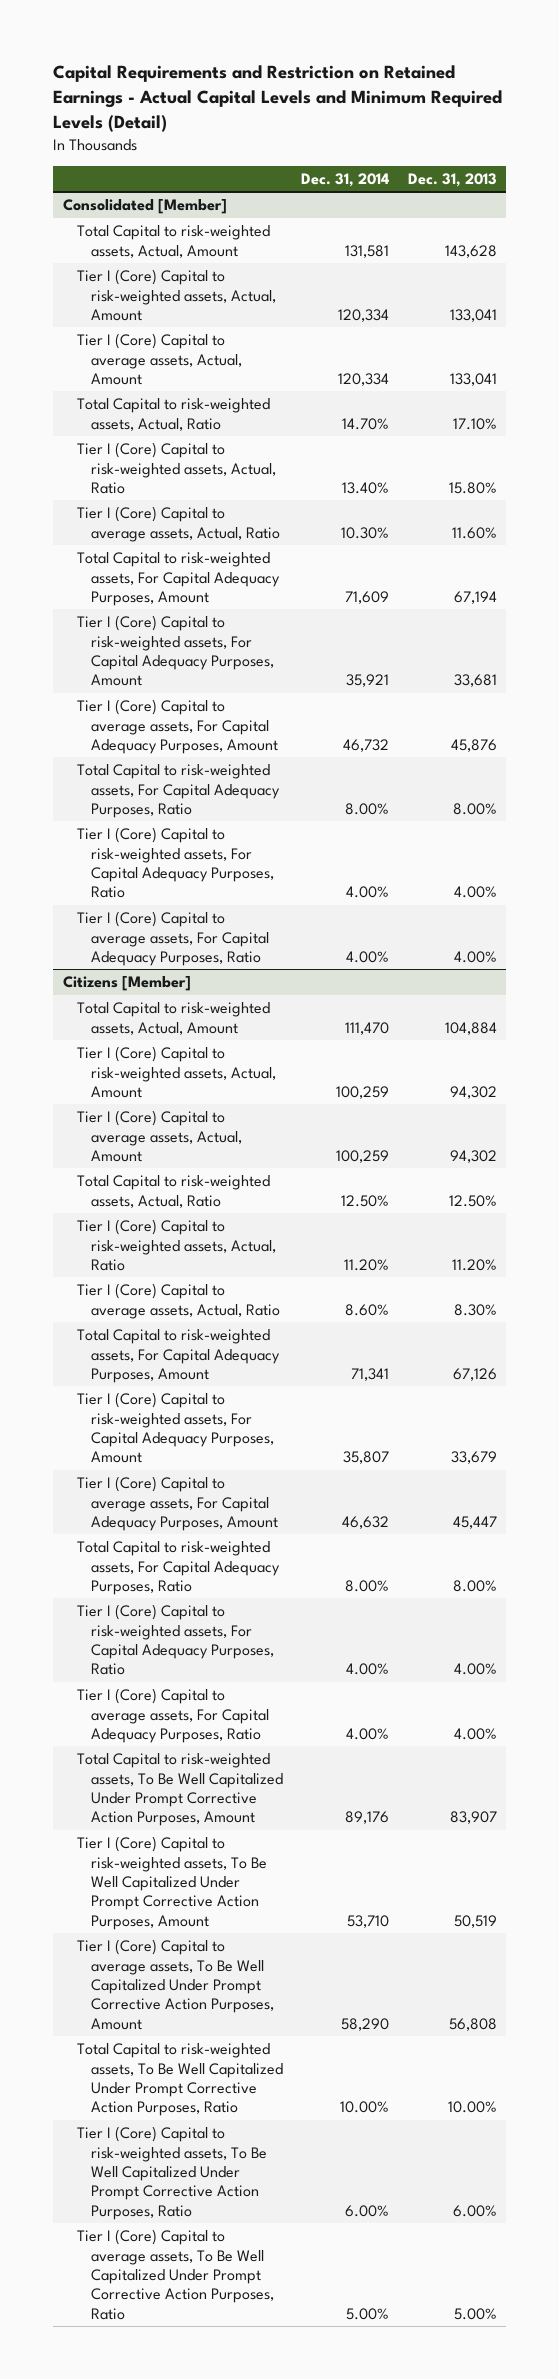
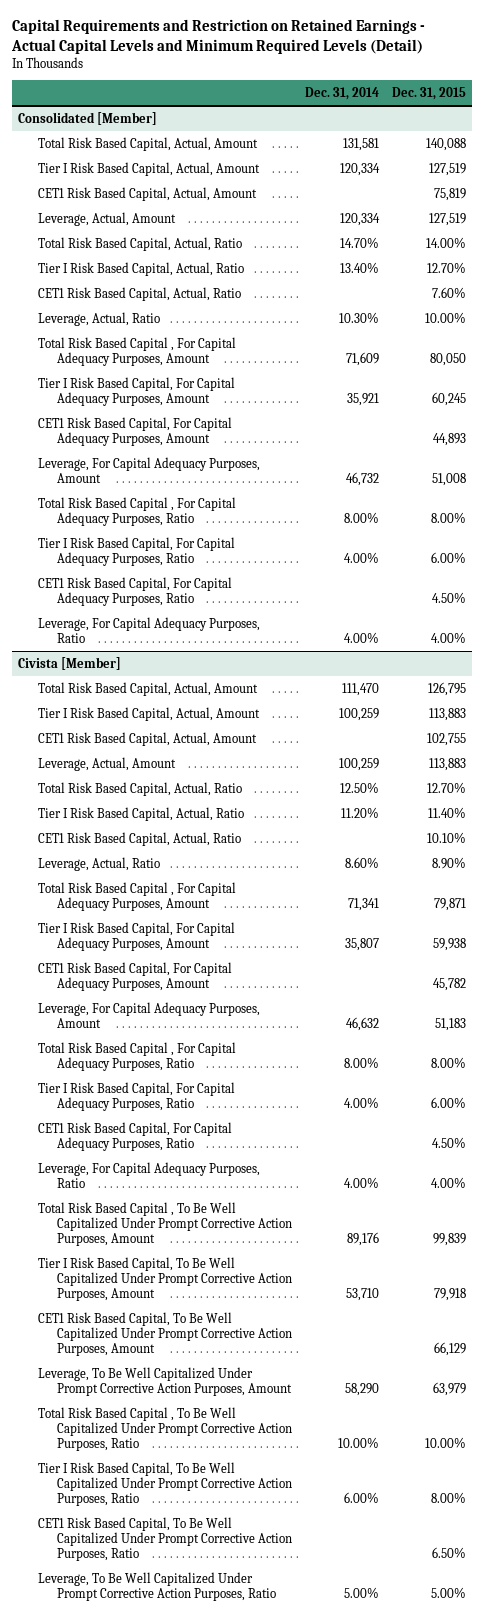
[407,172,497,187] Dec. 31, 2013 -> none
none -> [391,87,466,101] Dec. 31, 2015
[62,976,191,992] Citizens [Member] -> none
[76,225,270,258] Total Capital to risk-weighted assets, Actual, Amount -> [37,136,258,151] Total Risk Based Capital, Actual, Amount
[76,269,277,321] Tier I (Core) Capital to risk-weighted assets, Actual, Amount -> [37,161,260,176] Tier I Risk Based Capital, Actual, Amount
none -> [37,186,257,201] CET1 Risk Based Capital, Actual, Amount
[76,333,243,385] Tier I (Core) Capital to average assets, Actual, Amount -> [37,211,176,226] Leverage, Actual, Amount
[76,398,270,431] Total Capital to risk-weighted assets, Actual, Ratio -> [37,236,242,251] Total Risk Based Capital, Actual, Ratio
[76,442,277,494] Tier I (Core) Capital to risk-weighted assets, Actual, Ratio -> [37,261,244,276] Tier I Risk Based Capital, Actual, Ratio
none -> [37,286,241,301] CET1 Risk Based Capital, Actual, Ratio
[76,506,281,542] Tier I (Core) Capital to average assets, Actual, Ratio -> [37,311,160,326] Leverage, Actual, Ratio
[76,552,281,606] Total Capital to risk-weighted assets, For Capital Adequacy Purposes, Amount -> [37,336,236,367] Total Risk Based Capital , For Capital Adequacy Purposes, Amount
[76,615,275,687] Tier I (Core) Capital to risk-weighted assets, For Capital Adequacy Purposes, Amount -> [37,376,235,407] Tier I Risk Based Capital, For Capital Adequacy Purposes, Amount
none -> [37,416,232,447] CET1 Risk Based Capital, For Capital Adequacy Purposes, Amount
[76,699,279,754] Tier I (Core) Capital to average assets, For Capital Adequacy Purposes, Amount -> [37,456,260,484] Leverage, For Capital Adequacy Purposes, Amount
[76,764,281,818] Total Capital to risk-weighted assets, For Capital Adequacy Purposes, Ratio -> [37,496,236,527] Total Risk Based Capital , For Capital Adequacy Purposes, Ratio
[76,827,275,899] Tier I (Core) Capital to risk-weighted assets, For Capital Adequacy Purposes, Ratio -> [37,536,235,567] Tier I Risk Based Capital, For Capital Adequacy Purposes, Ratio
none -> [37,576,232,607] CET1 Risk Based Capital, For Capital Adequacy Purposes, Ratio
[76,911,270,966] Tier I (Core) Capital to average assets, For Capital Adequacy Purposes, Ratio -> [37,616,260,644] Leverage, For Capital Adequacy Purposes, Ratio
none -> [18,656,122,670] Civista [Member]
[76,1002,270,1035] Total Capital to risk-weighted assets, Actual, Amount -> [37,681,258,696] Total Risk Based Capital, Actual, Amount
[76,1046,277,1098] Tier I (Core) Capital to risk-weighted assets, Actual, Amount -> [37,706,260,721] Tier I Risk Based Capital, Actual, Amount
none -> [37,731,257,746] CET1 Risk Based Capital, Actual, Amount
[76,1110,243,1162] Tier I (Core) Capital to average assets, Actual, Amount -> [37,756,176,771] Leverage, Actual, Amount
[76,1175,270,1208] Total Capital to risk-weighted assets, Actual, Ratio -> [37,781,242,796] Total Risk Based Capital, Actual, Ratio
[76,1219,277,1271] Tier I (Core) Capital to risk-weighted assets, Actual, Ratio -> [37,806,244,821] Tier I Risk Based Capital, Actual, Ratio
none -> [37,831,241,846] CET1 Risk Based Capital, Actual, Ratio
[76,1283,281,1319] Tier I (Core) Capital to average assets, Actual, Ratio -> [37,856,160,871] Leverage, Actual, Ratio
[76,1329,281,1383] Total Capital to risk-weighted assets, For Capital Adequacy Purposes, Amount -> [37,881,236,912] Total Risk Based Capital , For Capital Adequacy Purposes, Amount
[76,1392,275,1464] Tier I (Core) Capital to risk-weighted assets, For Capital Adequacy Purposes, Amount -> [37,921,235,952] Tier I Risk Based Capital, For Capital Adequacy Purposes, Amount
none -> [37,961,232,992] CET1 Risk Based Capital, For Capital Adequacy Purposes, Amount
[76,1476,279,1531] Tier I (Core) Capital to average assets, For Capital Adequacy Purposes, Amount -> [37,1001,260,1029] Leverage, For Capital Adequacy Purposes, Amount
[76,1541,281,1595] Total Capital to risk-weighted assets, For Capital Adequacy Purposes, Ratio -> [37,1041,236,1072] Total Risk Based Capital , For Capital Adequacy Purposes, Ratio
[76,1604,275,1676] Tier I (Core) Capital to risk-weighted assets, For Capital Adequacy Purposes, Ratio -> [37,1081,235,1112] Tier I Risk Based Capital, For Capital Adequacy Purposes, Ratio
none -> [37,1121,232,1152] CET1 Risk Based Capital, For Capital Adequacy Purposes, Ratio
[76,1688,270,1743] Tier I (Core) Capital to average assets, For Capital Adequacy Purposes, Ratio -> [37,1161,260,1189] Leverage, For Capital Adequacy Purposes, Ratio
[76,1753,284,1827] Total Capital to risk-weighted assets, To Be Well Capitalized Under Prompt Corrective Action Purposes, Amount -> [37,1201,293,1247] Total Risk Based Capital , To Be Well Capitalized Under Prompt Corrective Action Purposes, Amount
[76,1836,268,1930] Tier I (Core) Capital to risk-weighted assets, To Be Well Capitalized Under Prompt Corrective Action Purposes, Amount -> [37,1256,293,1302] Tier I Risk Based Capital, To Be Well Capitalized Under Prompt Corrective Action Purposes, Amount
none -> [37,1311,293,1357] CET1 Risk Based Capital, To Be Well Capitalized Under Prompt Corrective Action Purposes, Amount
[76,1939,275,2030] Tier I (Core) Capital to average assets, To Be Well Capitalized Under Prompt Corrective Action Purposes, Amount -> [37,1366,293,1397] Leverage, To Be Well Capitalized Under Prompt Corrective Action Purposes, Amount
[76,2043,284,2117] Total Capital to risk-weighted assets, To Be Well Capitalized Under Prompt Corrective Action Purposes, Ratio -> [37,1406,293,1452] Total Risk Based Capital , To Be Well Capitalized Under Prompt Corrective Action Purposes, Ratio
[76,2126,268,2220] Tier I (Core) Capital to risk-weighted assets, To Be Well Capitalized Under Prompt Corrective Action Purposes, Ratio -> [37,1461,293,1507] Tier I Risk Based Capital, To Be Well Capitalized Under Prompt Corrective Action Purposes, Ratio
none -> [37,1516,293,1562] CET1 Risk Based Capital, To Be Well Capitalized Under Prompt Corrective Action Purposes, Ratio
[76,2229,275,2320] Tier I (Core) Capital to average assets, To Be Well Capitalized Under Prompt Corrective Action Purposes, Ratio -> [37,1571,277,1602] Leverage, To Be Well Capitalized Under Prompt Corrective Action Purposes, Ratio

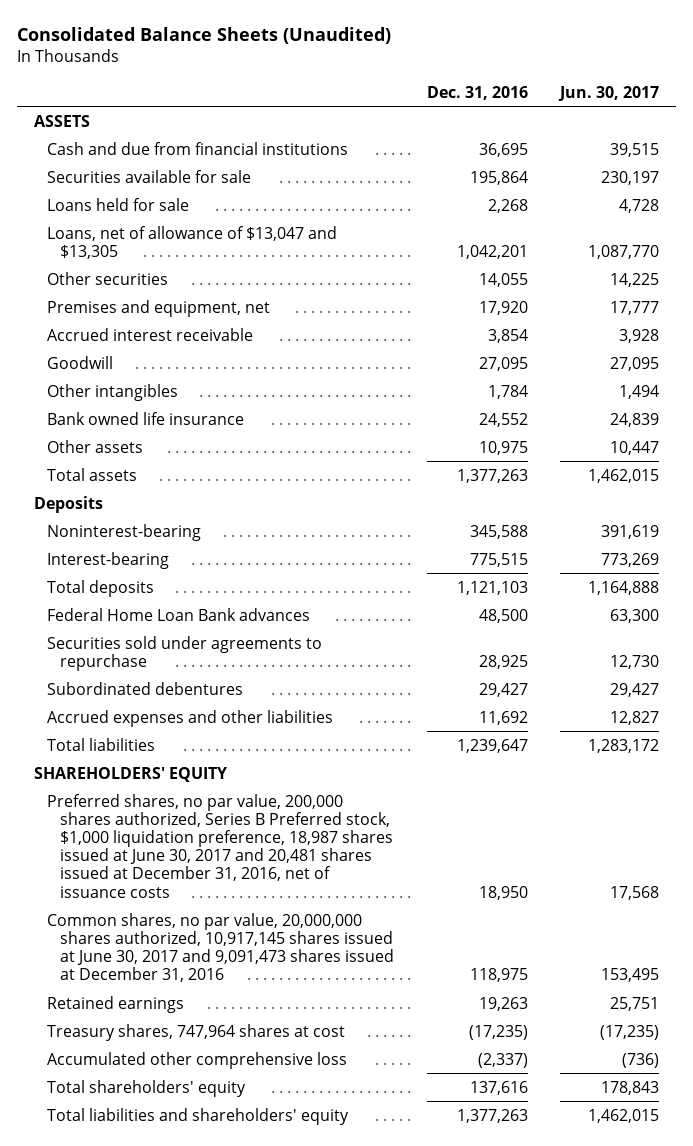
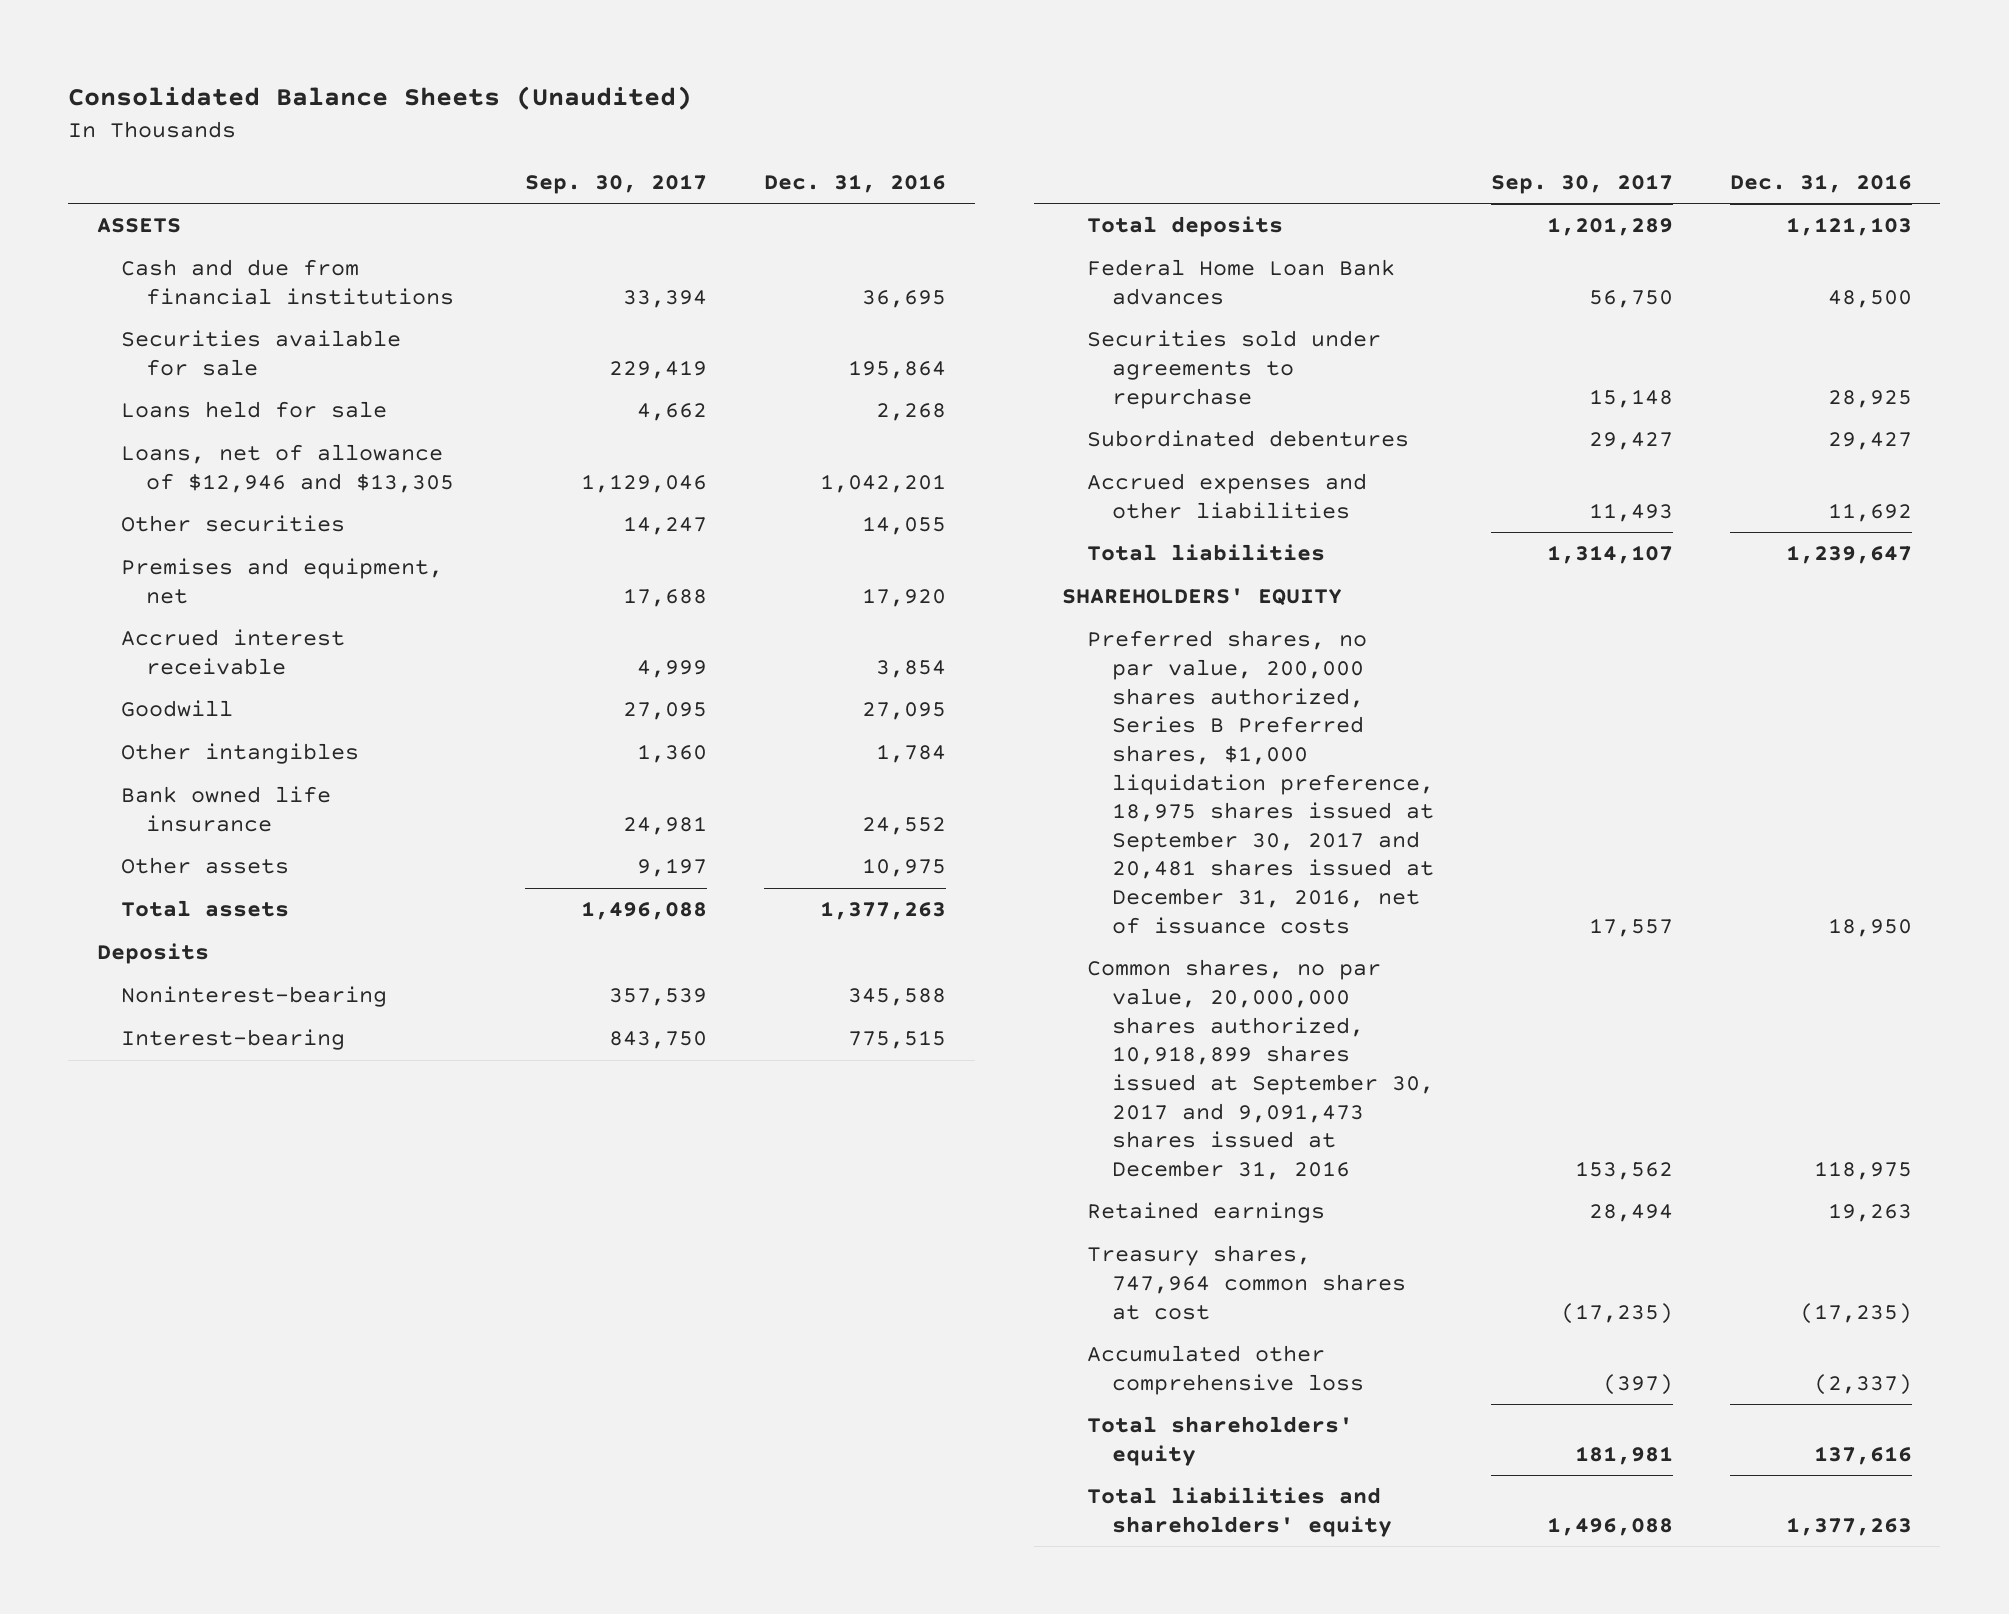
[558,85,660,101] Jun. 30, 2017 -> none
none -> [525,173,708,194] Sep. 30, 2017
[46,225,337,259] Loans, net of allowance of $13,047 and $13,305 -> [121,444,455,494] Loans, net of allowance of $12,946 and $13,305
[46,793,394,898] Preferred shares, no par value, 200,000 shares authorized, Series B Preferred stock, $1,000 liquidation preference, 18,987 shares issued at June 30, 2017 and 20,481 shares issued at December 31, 2016, net of issuance costs -> [1087,630,1434,934] Preferred shares, no par value, 200,000 shares authorized, Series B Preferred shares, $1,000 liquidation preference, 18,975 shares issued at September 30, 2017 and 20,481 shares issued at December 31, 2016, net of issuance costs
[46,912,395,983] Common shares, no par value, 20,000,000 shares authorized, 10,917,145 shares issued at June 30, 2017 and 9,091,473 shares issued at December 31, 2016 -> [1087,959,1434,1180] Common shares, no par value, 20,000,000 shares authorized, 10,918,899 shares issued at September 30, 2017 and 9,091,473 shares issued at December 31, 2016
[46,1023,345,1041] Treasury shares, 747,964 shares at cost -> [1087,1245,1406,1320] Treasury shares, 747,964 common shares at cost

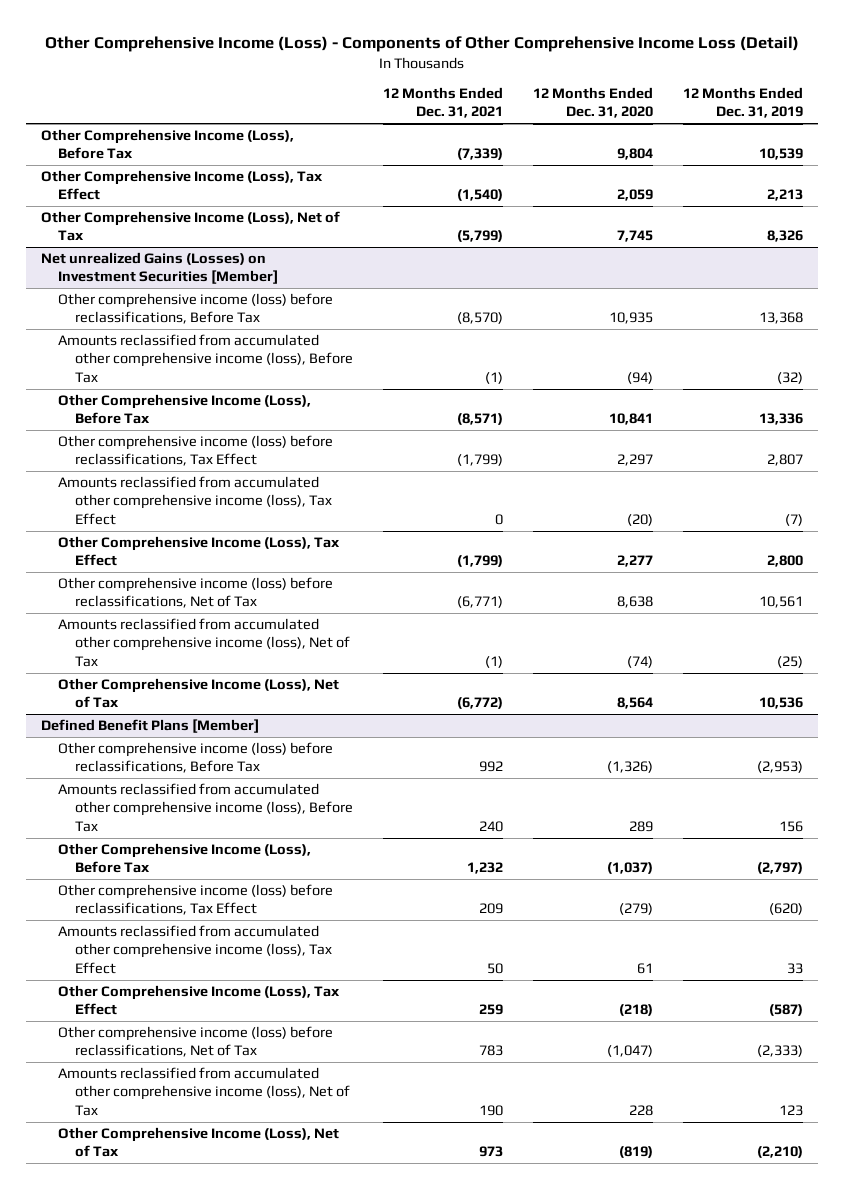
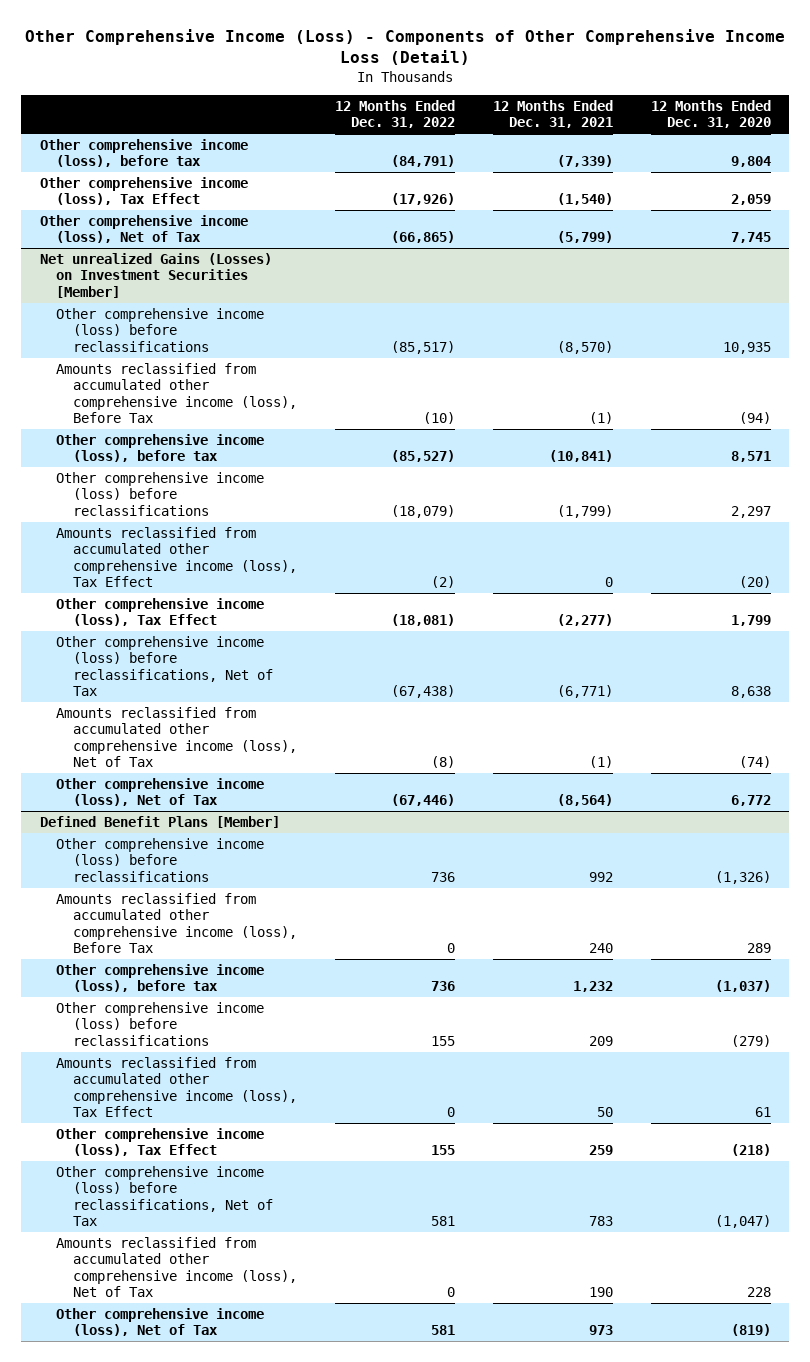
[683,86,804,119] 12 Months Ended Dec. 31, 2019 -> none
none -> [334,99,455,129] 12 Months Ended Dec. 31, 2022
[41,129,295,160] Other Comprehensive Income (Loss), Before Tax -> [39,138,248,168] Other comprehensive income (loss), before tax
[41,170,324,201] Other Comprehensive Income (Loss), Tax Effect -> [39,176,248,206] Other comprehensive income (loss), Tax Effect
[41,211,341,242] Other Comprehensive Income (Loss), Net of Tax -> [39,214,248,244] Other comprehensive income (loss), Net of Tax
[58,293,334,325] Other comprehensive income (loss) before reclassifications, Before Tax -> [56,307,265,352] Other comprehensive income (loss) before reclassifications
[58,394,312,425] Other Comprehensive Income (Loss), Before Tax -> [56,433,265,463] Other comprehensive income (loss), before tax
[457,413,504,426] (8,571) -> [548,450,613,463] (10,841)
[609,413,654,426] 10,841 -> [730,451,771,463] 8,571
[58,435,334,467] Other comprehensive income (loss) before reclassifications, Tax Effect -> [56,471,265,516] Other comprehensive income (loss) before reclassifications
[58,536,341,567] Other Comprehensive Income (Loss), Tax Effect -> [56,597,265,627] Other comprehensive income (loss), Tax Effect
[457,555,504,568] (1,799) -> [556,614,613,627] (2,277)
[617,555,654,568] 2,277 -> [730,615,771,627] 1,799
[58,678,340,709] Other Comprehensive Income (Loss), Net of Tax -> [56,777,265,807] Other comprehensive income (loss), Net of Tax
[457,697,504,710] (6,772) -> [556,794,613,807] (8,564)
[617,697,654,710] 8,564 -> [730,795,771,807] 6,772
[58,742,334,774] Other comprehensive income (loss) before reclassifications, Before Tax -> [56,837,265,882] Other comprehensive income (loss) before reclassifications
[58,843,312,874] Other Comprehensive Income (Loss), Before Tax -> [56,963,265,993] Other comprehensive income (loss), before tax
[58,884,334,916] Other comprehensive income (loss) before reclassifications, Tax Effect -> [56,1001,265,1046] Other comprehensive income (loss) before reclassifications
[58,985,341,1016] Other Comprehensive Income (Loss), Tax Effect -> [56,1127,265,1157] Other comprehensive income (loss), Tax Effect
[58,1127,340,1158] Other Comprehensive Income (Loss), Net of Tax -> [56,1307,265,1337] Other comprehensive income (loss), Net of Tax

